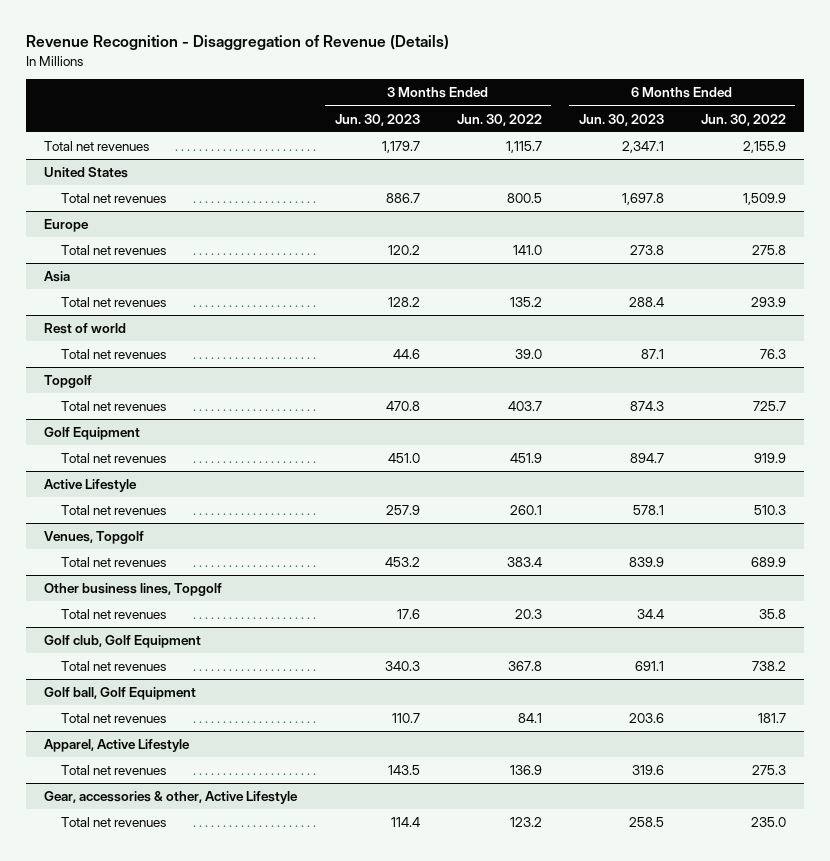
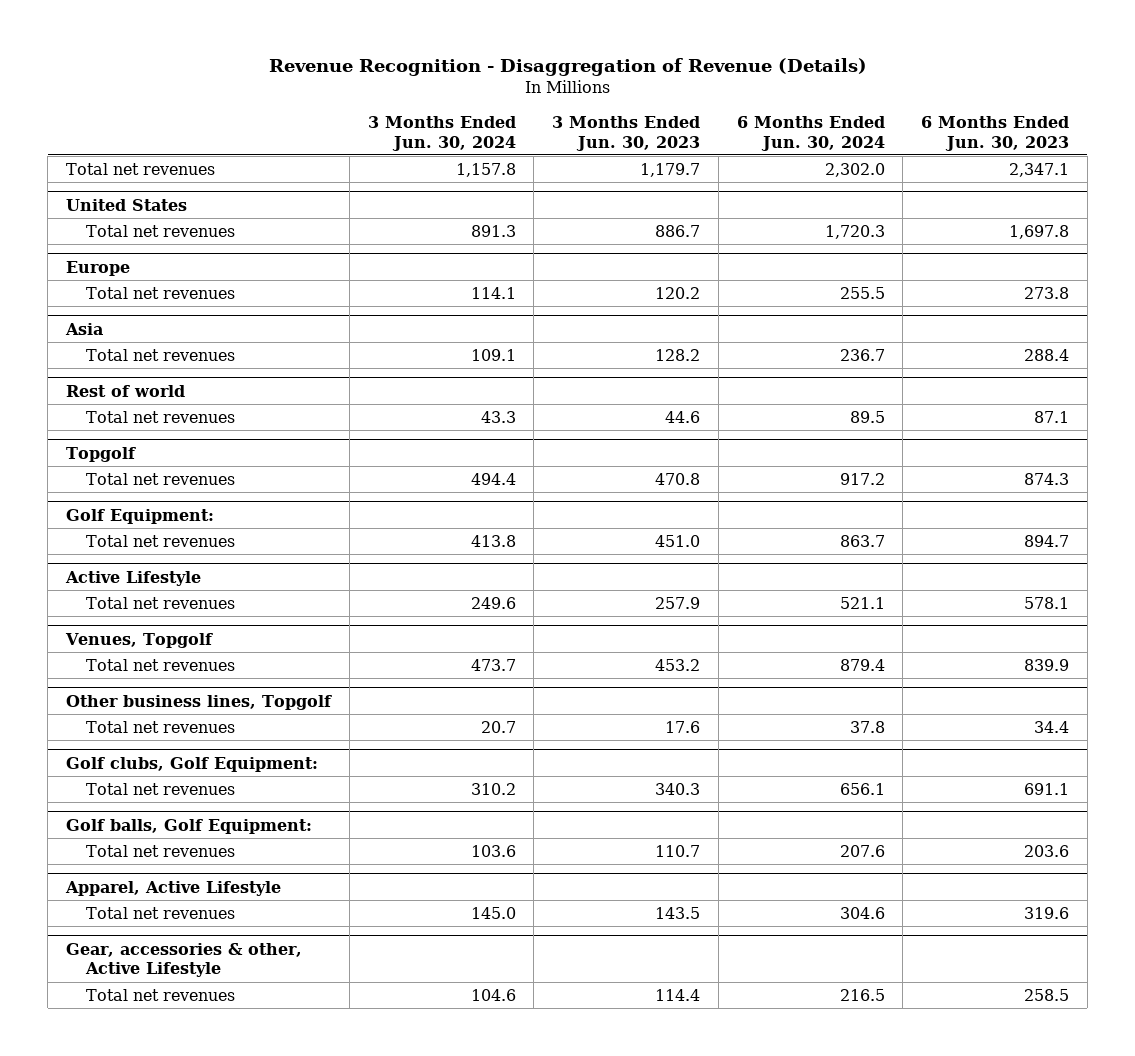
[456,113,542,126] Jun. 30, 2022 -> none
[700,113,786,126] Jun. 30, 2022 -> none
none -> [367,115,516,151] 3 Months Ended Jun. 30, 2024
none -> [736,115,885,151] 6 Months Ended Jun. 30, 2024
[44,427,141,441] Golf Equipment -> [66,508,215,524] Golf Equipment:
[44,635,202,649] Golf club, Golf Equipment -> [66,756,319,772] Golf clubs, Golf Equipment:
[44,687,197,701] Golf ball, Golf Equipment -> [66,818,313,834] Golf balls, Golf Equipment:

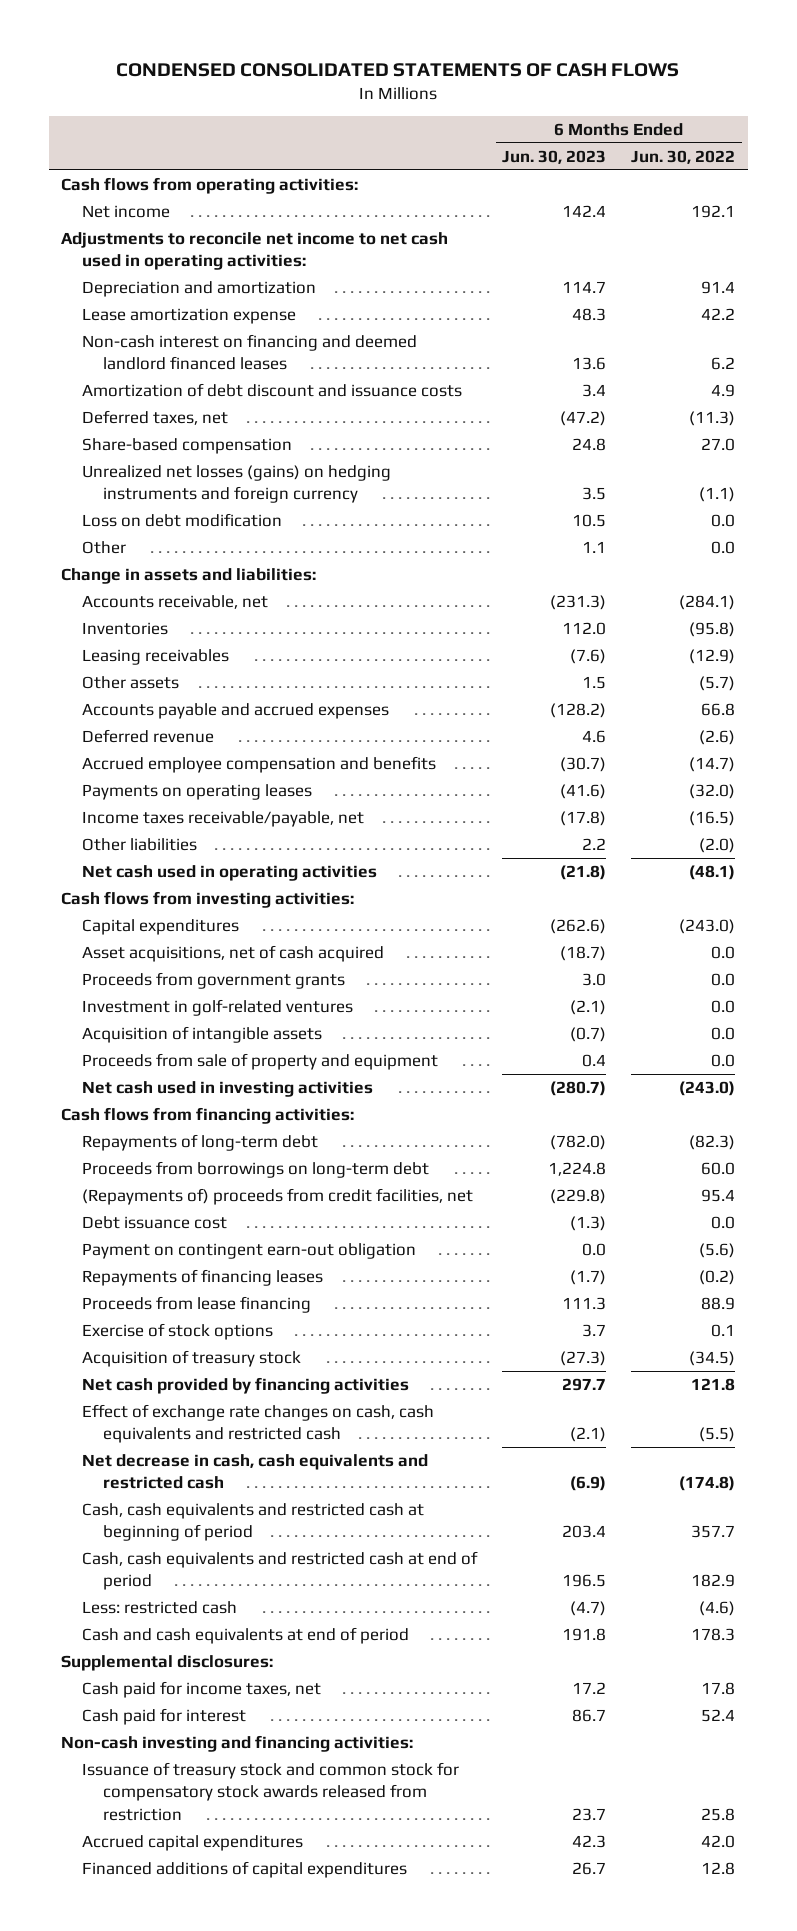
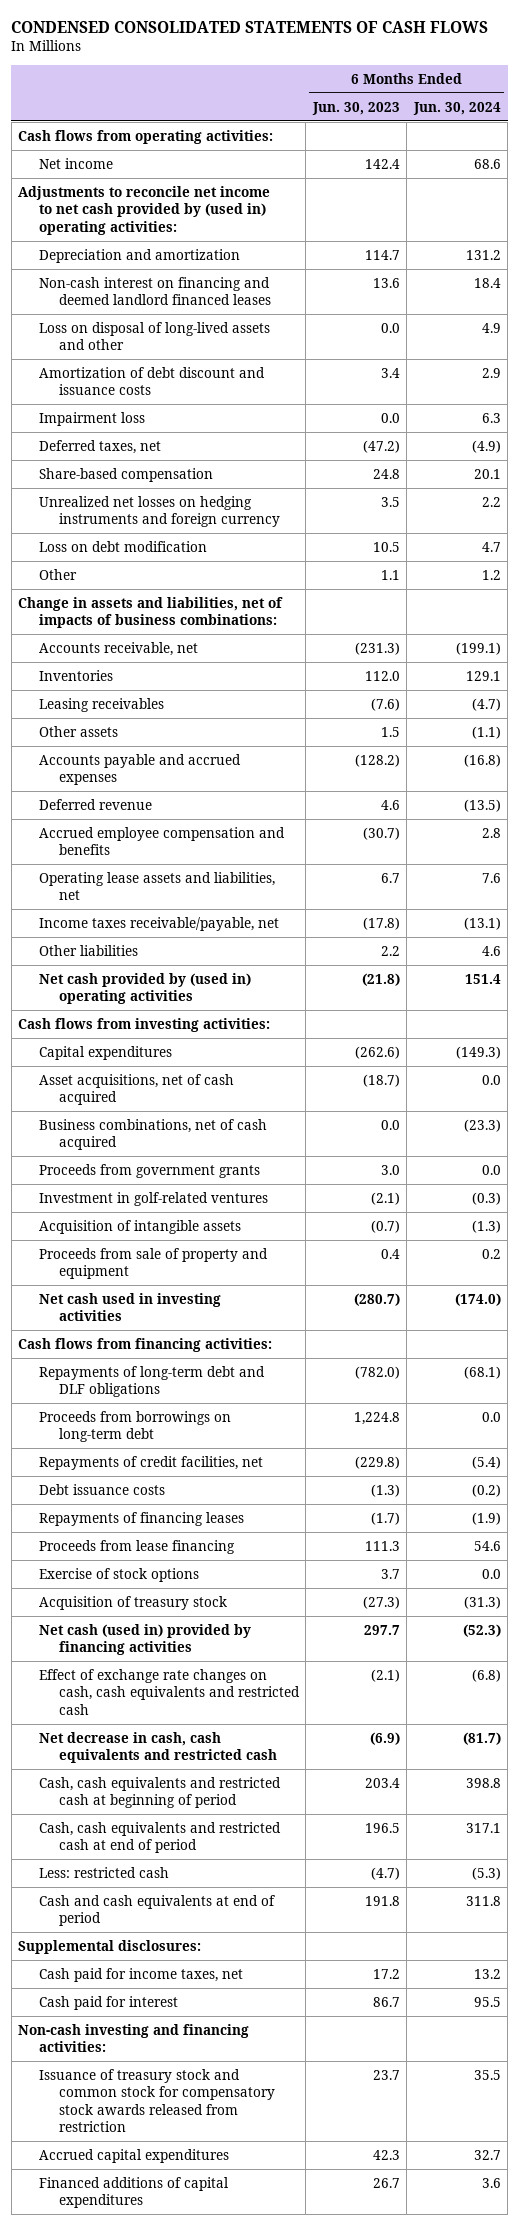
[631,149,736,164] Jun. 30, 2022 -> none
none -> [412,101,501,115] Jun. 30, 2024
[61,232,449,271] Adjustments to reconcile net income to net cash used in operating activities: -> [18,185,271,235] Adjustments to reconcile net income to net cash provided by (used in) operating activities:
[82,308,297,325] Lease amortization expense -> none
none -> [38,321,270,351] Loss on disposal of long-lived assets and other
none -> [38,411,145,426] Impairment loss
[82,465,392,504] Unrealized net losses (gains) on hedging instruments and foreign currency -> [38,495,280,528] Unrealized net losses on hedging instruments and foreign currency
[61,568,317,585] Change in assets and liabilities: -> [18,596,284,629] Change in assets and liabilities, net of impacts of business combinations:
[82,784,313,801] Payments on operating leases -> none
none -> [38,871,275,901] Operating lease assets and liabilities, net
[82,865,378,882] Net cash used in operating activities -> [38,972,251,1005] Net cash provided by (used in) operating activities
none -> [38,1118,267,1151] Business combinations, net of cash acquired
[82,1134,319,1152] Repayments of long-term debt -> [38,1365,265,1398] Repayments of long-term debt and DLF obligations
[82,1243,417,1260] Payment on contingent earn-out obligation -> none
[82,1188,474,1206] (Repayments of) proceeds from credit facilities, net -> [38,1455,263,1470] Repayments of credit facilities, net
[82,1216,228,1230] Debt issuance cost -> [38,1483,165,1495] Debt issuance costs
[82,1377,410,1395] Net cash provided by financing activities -> [38,1623,251,1656] Net cash (used in) provided by financing activities

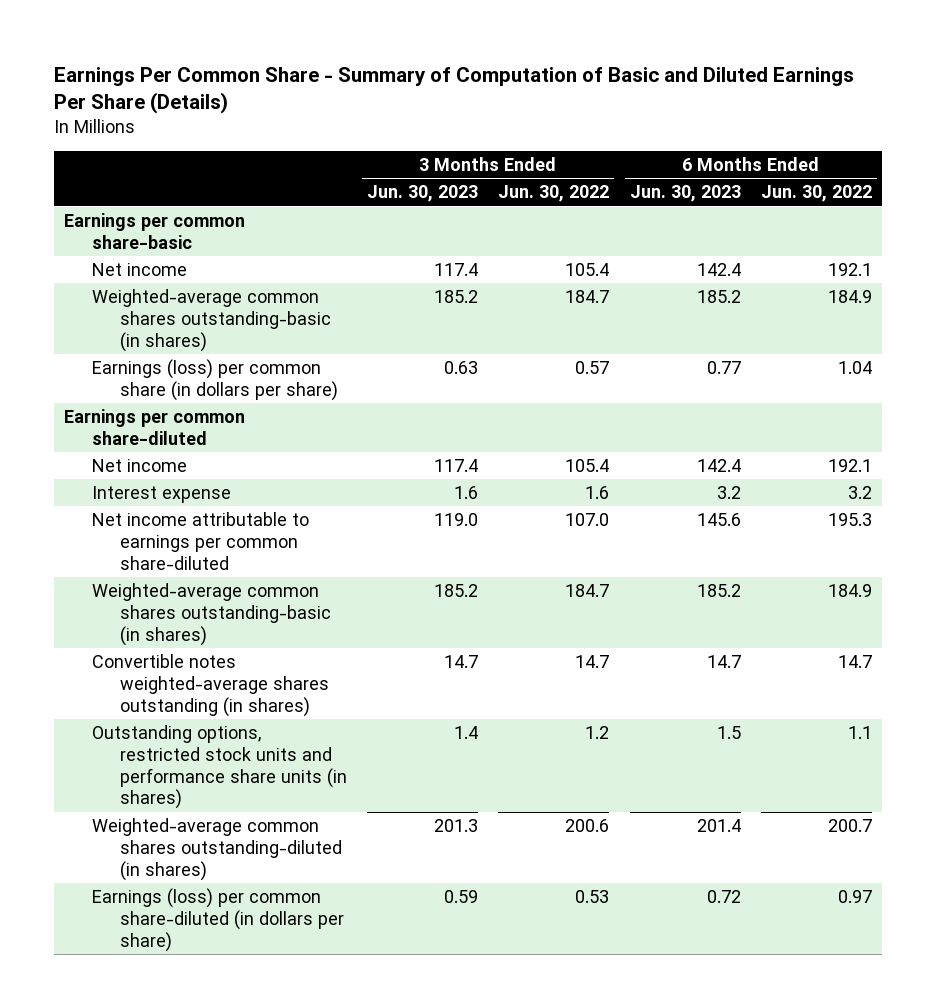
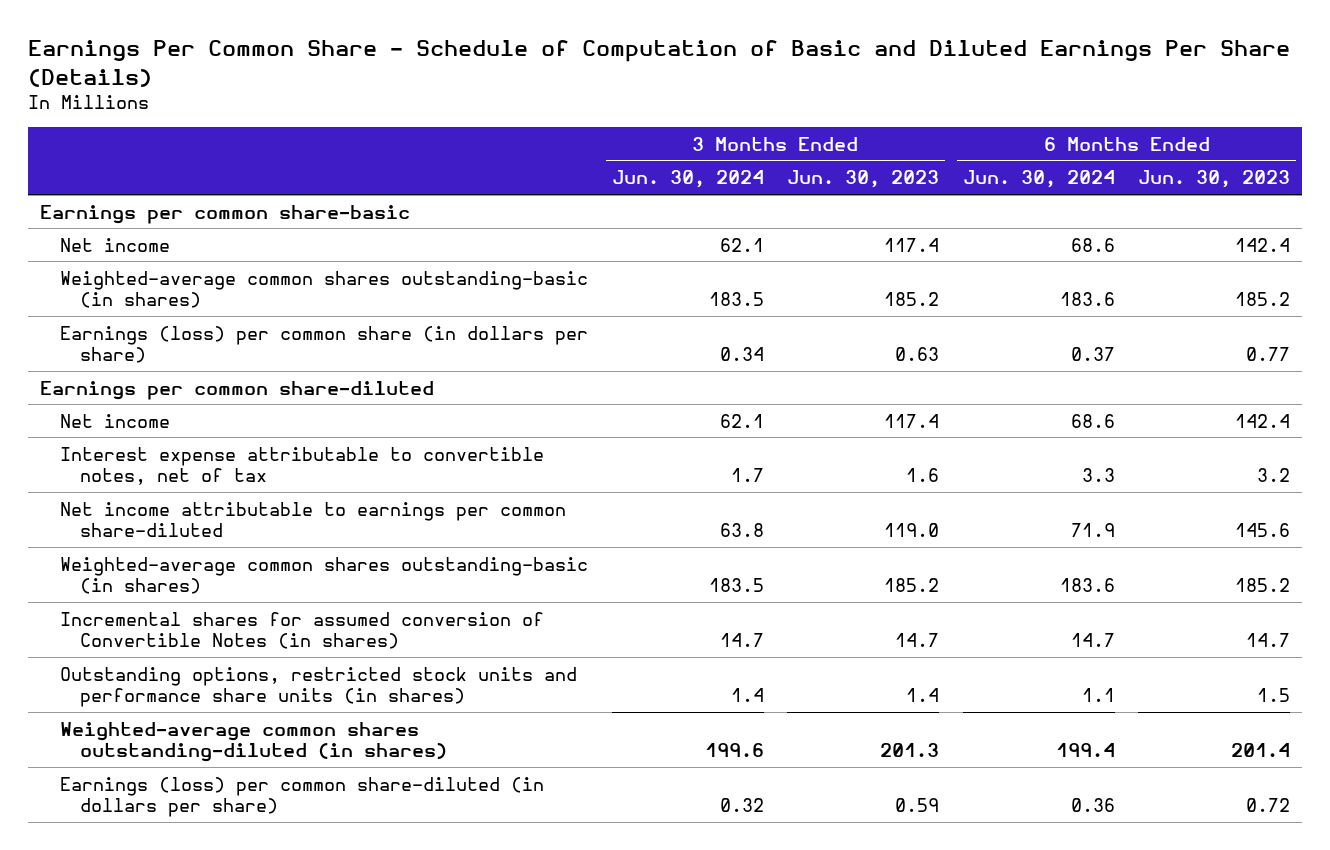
[53,66,854,115] Earnings Per Common Share - Summary of Computation of Basic and Diluted Earnings Per Share (Details) -> [28,40,1291,87] Earnings Per Common Share - Schedule of Computation of Basic and Diluted Earnings Per Share (Details)
[498,185,610,203] Jun. 30, 2022 -> none
[760,185,872,203] Jun. 30, 2022 -> none
none -> [611,170,764,189] Jun. 30, 2024
none -> [962,170,1115,189] Jun. 30, 2024
[92,485,232,503] Interest expense -> [60,446,545,486] Interest expense attributable to convertible notes, net of tax
[92,653,330,717] Convertible notes weighted-average shares outstanding (in shares) -> [60,611,545,650] Incremental shares for assumed conversion of Convertible Notes (in shares)

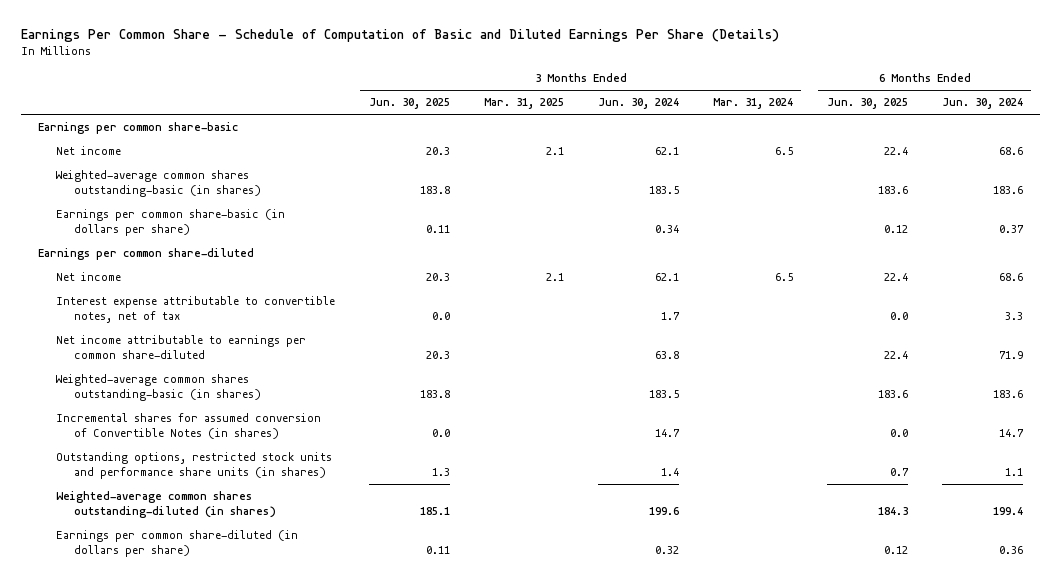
[787,170,940,189] Jun. 30, 2023 -> none
[1138,170,1291,189] Jun. 30, 2023 -> none
none -> [368,98,450,110] Jun. 30, 2025
none -> [483,98,564,110] Mar. 31, 2025
none -> [712,98,793,110] Mar. 31, 2024
none -> [826,98,908,110] Jun. 30, 2025
[60,325,589,364] Earnings (loss) per common share (in dollars per share) -> [55,208,285,236] Earnings per common share-basic (in dollars per share)
[60,776,545,818] Earnings (loss) per common share-diluted (in dollars per share) -> [55,529,298,557] Earnings per common share-diluted (in dollars per share)

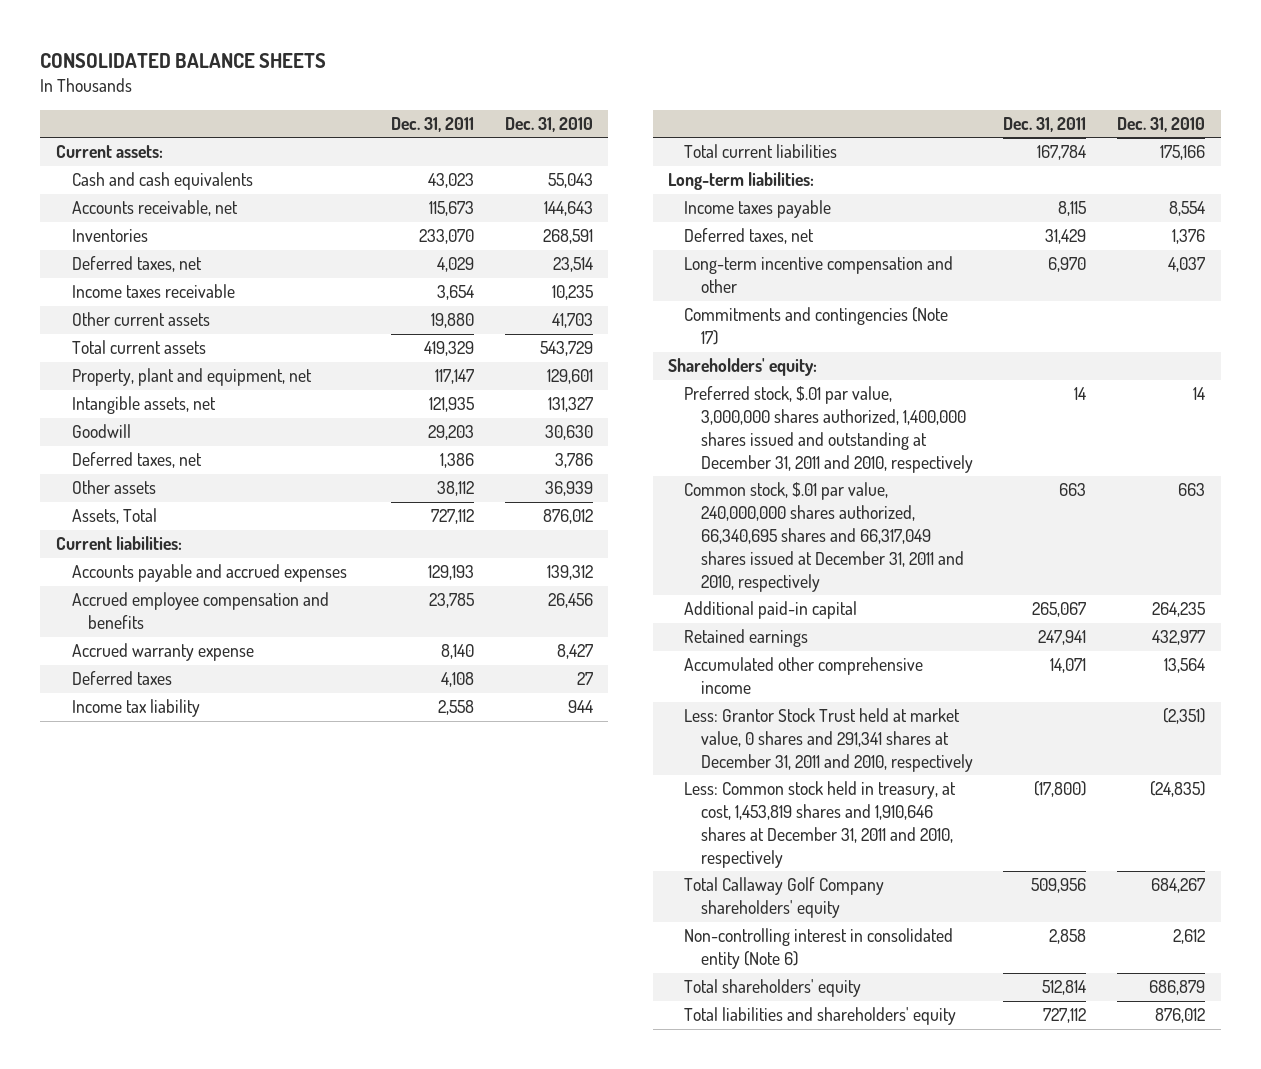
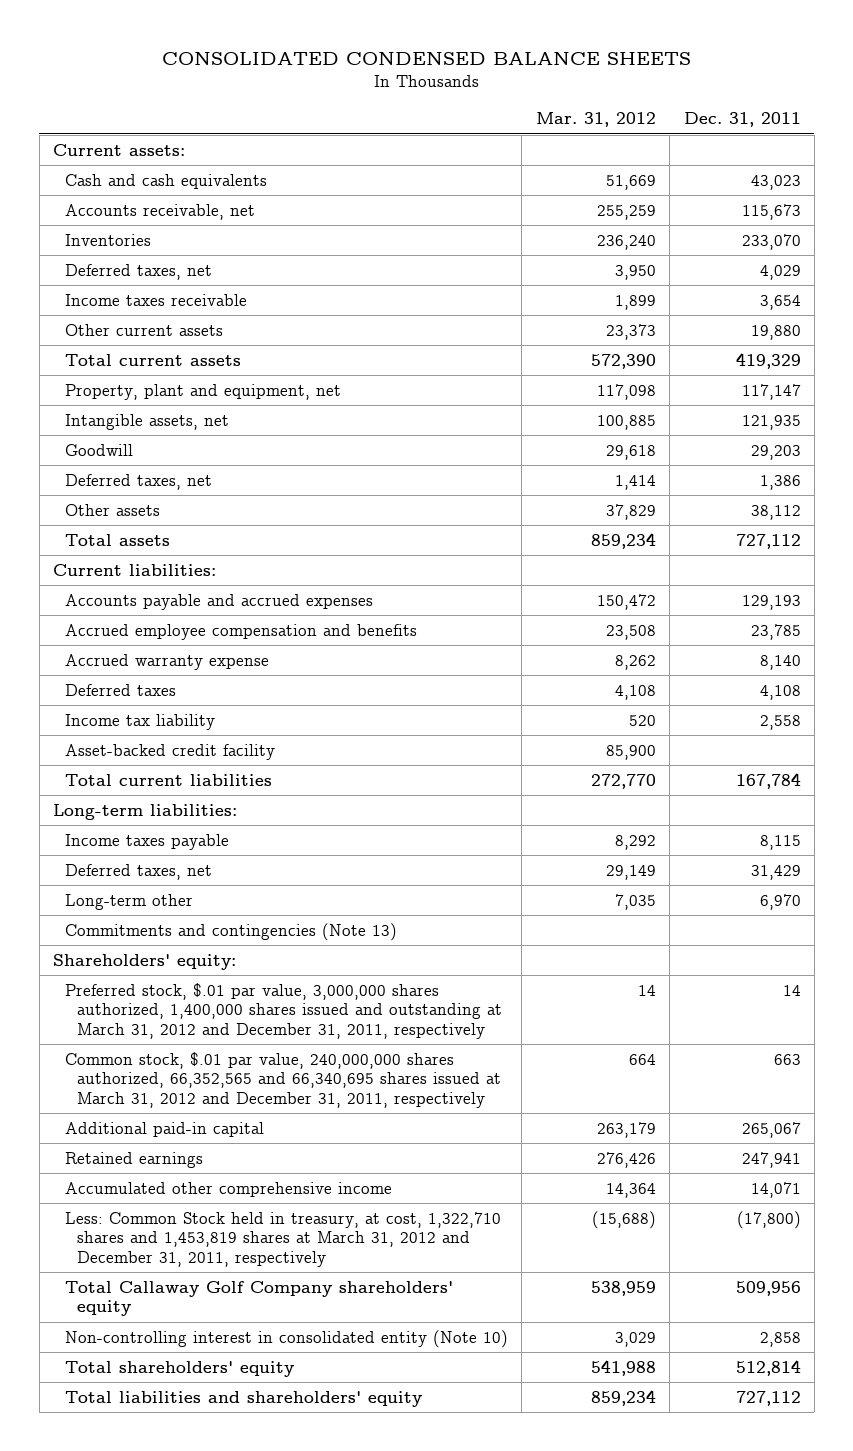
[40,52,327,68] CONSOLIDATED BALANCE SHEETS -> [161,51,691,65] CONSOLIDATED CONDENSED BALANCE SHEETS
[504,116,593,132] Dec. 31, 2010 -> none
none -> [535,112,656,128] Mar. 31, 2012
[71,508,157,525] Assets, Total -> [64,533,170,546] Total assets
none -> [64,743,275,760] Asset-backed credit facility
[684,256,954,294] Long-term incentive compensation and other -> [64,893,193,910] Long-term other
[684,307,949,346] Commitments and contingencies (Note 17) -> [64,922,397,941] Commitments and contingencies (Note 13)
[684,386,973,473] Preferred stock, $.01 par value, 3,000,000 shares authorized, 1,400,000 shares issued and outstanding at December 31, 2011 and 2010, respectively -> [64,982,502,1039] Preferred stock, $.01 par value, 3,000,000 shares authorized, 1,400,000 shares issued and outstanding at March 31, 2012 and December 31, 2011, respectively
[684,482,964,592] Common stock, $.01 par value, 240,000,000 shares authorized, 66,340,695 shares and 66,317,049 shares issued at December 31, 2011 and 2010, respectively -> [64,1051,501,1108] Common stock, $.01 par value, 240,000,000 shares authorized, 66,352,565 and 66,340,695 shares issued at March 31, 2012 and December 31, 2011, respectively
[684,708,973,772] Less: Grantor Stock Trust held at market value, 0 shares and 291,341 shares at December 31, 2011 and 2010, respectively -> none
[684,781,957,868] Less: Common stock held in treasury, at cost, 1,453,819 shares and 1,910,646 shares at December 31, 2011 and 2010, respectively -> [64,1211,501,1267] Less: Common Stock held in treasury, at cost, 1,322,710 shares and 1,453,819 shares at March 31, 2012 and December 31, 2011, respectively
[684,928,954,970] Non-controlling interest in consolidated entity (Note 6) -> [64,1329,508,1348] Non-controlling interest in consolidated entity (Note 10)

